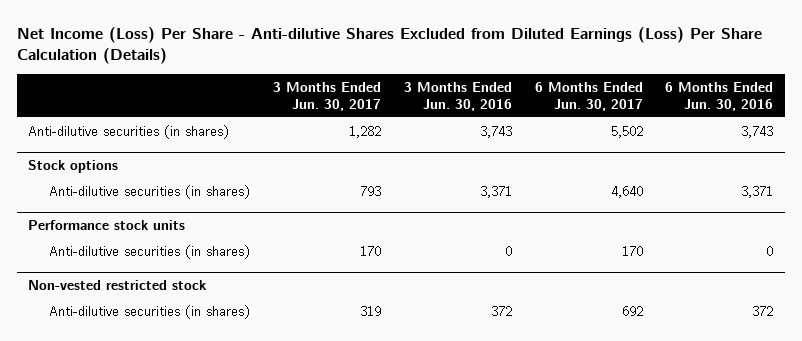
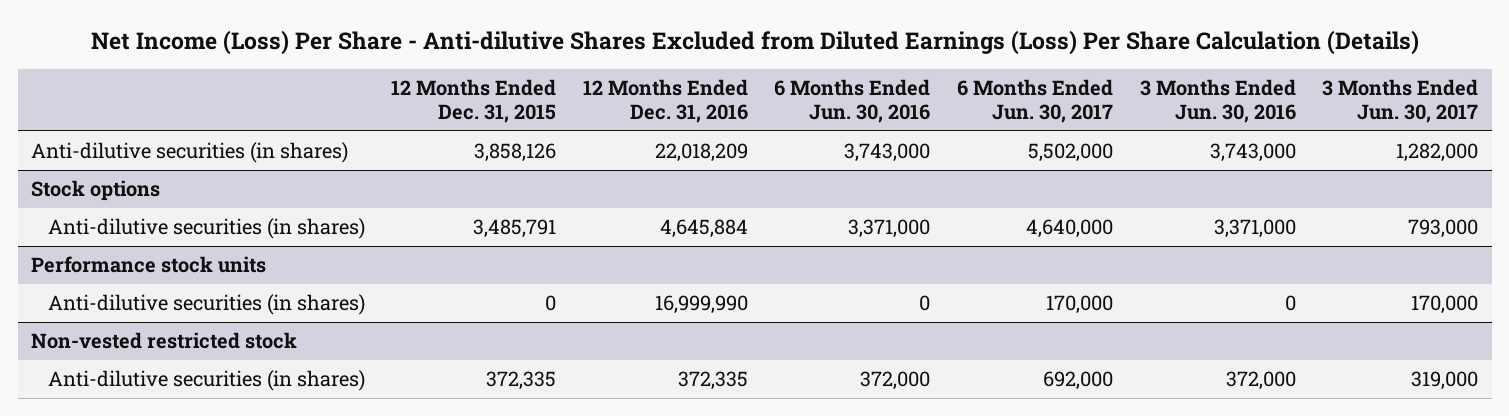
none -> [391,78,557,123] 12 Months Ended Dec. 31, 2015
none -> [582,78,748,123] 12 Months Ended Dec. 31, 2016
[349,125,382,138] 1,282 -> [1396,143,1479,163] 1,282,000
[479,125,512,138] 3,743 -> [1209,143,1296,163] 3,743,000
[610,125,643,138] 5,502 -> [1028,143,1114,163] 5,502,000
[741,125,774,138] 3,743 -> [844,143,931,163] 3,743,000
[360,185,382,196] 793 -> [1408,219,1479,239] 793,000
[479,185,512,198] 3,371 -> [1213,219,1296,239] 3,371,000
[610,185,643,198] 4,640 -> [1026,219,1114,239] 4,640,000
[741,185,774,198] 3,371 -> [848,219,931,239] 3,371,000
[360,245,382,256] 170 -> [1411,295,1479,315] 170,000
[621,245,643,256] 170 -> [1046,295,1114,315] 170,000
[360,305,382,316] 319 -> [1411,371,1479,391] 319,000
[490,305,512,316] 372 -> [1225,371,1296,391] 372,000
[621,305,643,316] 692 -> [1043,371,1114,391] 692,000
[752,305,774,316] 372 -> [860,371,931,391] 372,000

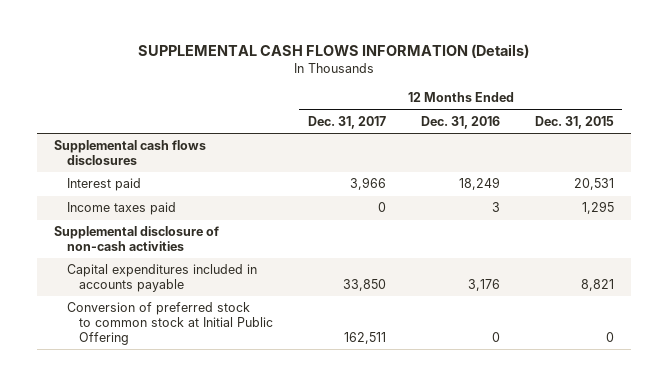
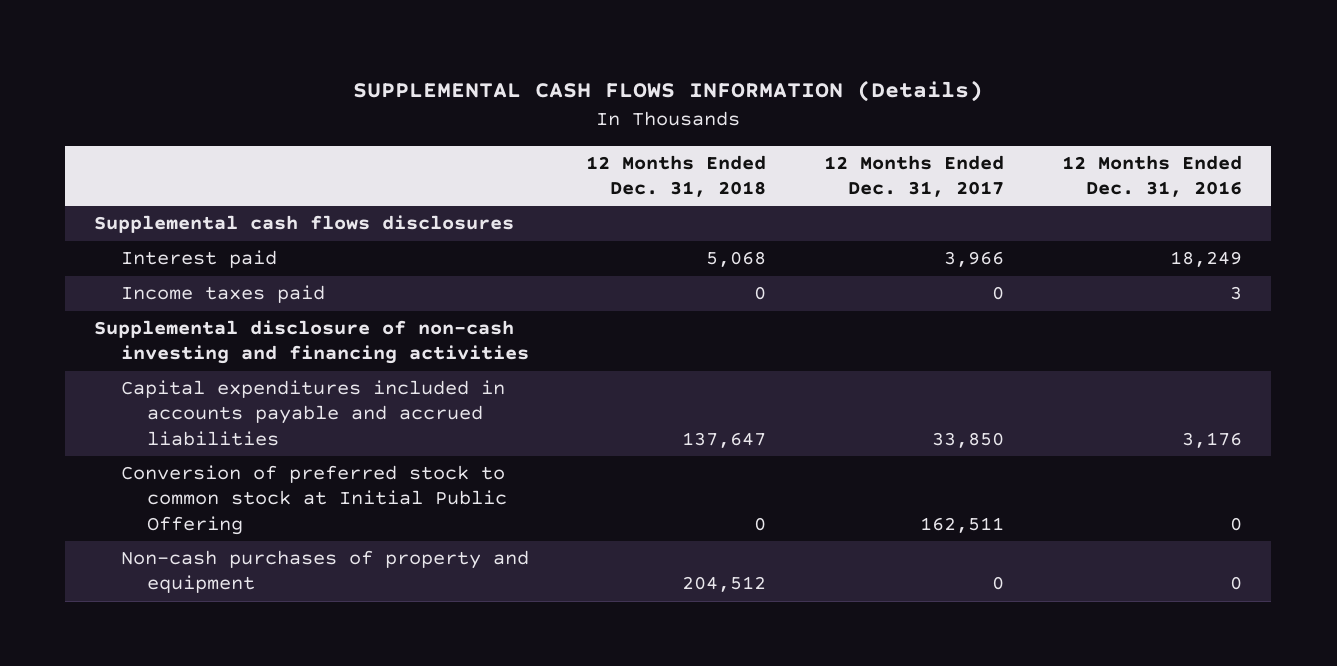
[534,115,614,129] Dec. 31, 2015 -> none
none -> [586,155,767,198] 12 Months Ended Dec. 31, 2018
[54,226,220,252] Supplemental disclosure of non-cash activities -> [94,320,529,365] Supplemental disclosure of non-cash investing and financing activities
[66,264,257,293] Capital expenditures included in accounts payable -> [120,380,505,446] Capital expenditures included in accounts payable and accrued liabilities
none -> [120,550,529,594] Non-cash purchases of property and equipment

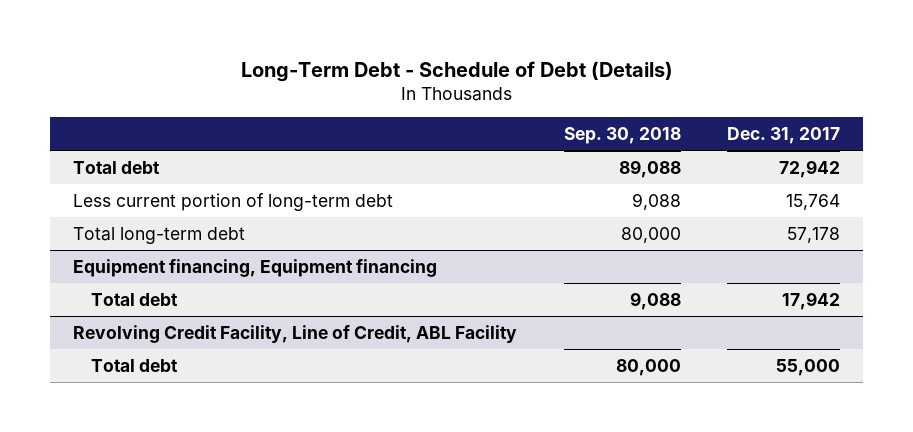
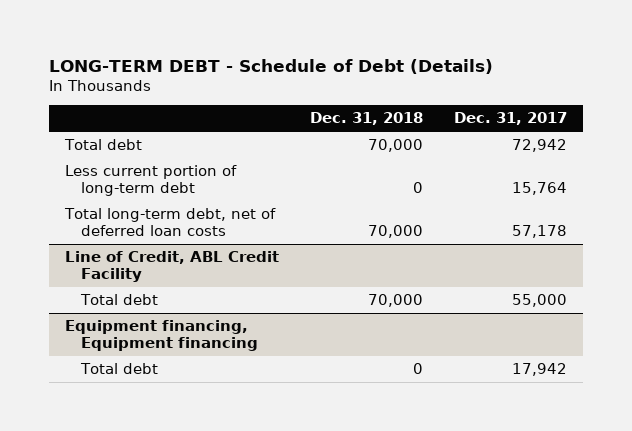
[240,60,673,82] Long-Term Debt - Schedule of Debt (Details) -> [49,58,494,74] LONG-TERM DEBT - Schedule of Debt (Details)
[563,127,681,145] Sep. 30, 2018 -> none
none -> [310,112,424,126] Dec. 31, 2018
[73,226,246,244] Total long-term debt -> [63,208,276,237] Total long-term debt, net of deferred loan costs
none -> [64,251,279,283] Line of Credit, ABL Credit Facility
none -> [80,294,159,306] Total debt
[73,324,518,343] Revolving Credit Facility, Line of Credit, ABL Facility -> none
[91,358,179,372] Total debt -> none

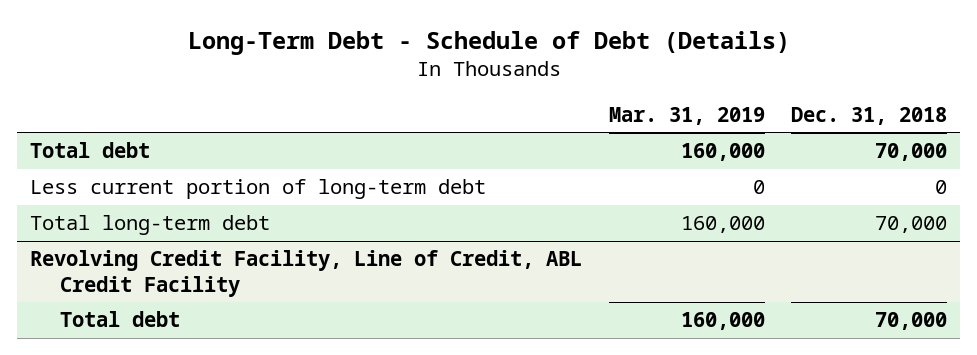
[49,58,494,74] LONG-TERM DEBT - Schedule of Debt (Details) -> [187,30,790,55] Long-Term Debt - Schedule of Debt (Details)
[454,112,568,126] Dec. 31, 2017 -> none
none -> [608,106,765,125] Mar. 31, 2019
[63,208,276,237] Total long-term debt, net of deferred loan costs -> [30,215,271,236] Total long-term debt
[64,251,279,283] Line of Credit, ABL Credit Facility -> [30,250,583,297] Revolving Credit Facility, Line of Credit, ABL Credit Facility
[64,320,259,352] Equipment financing, Equipment financing -> none
[80,363,159,375] Total debt -> none

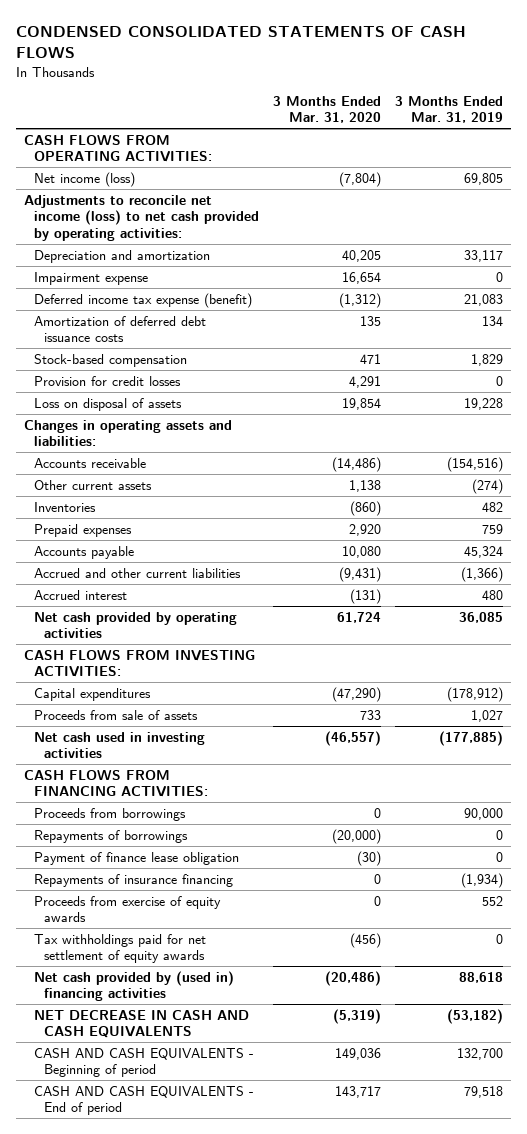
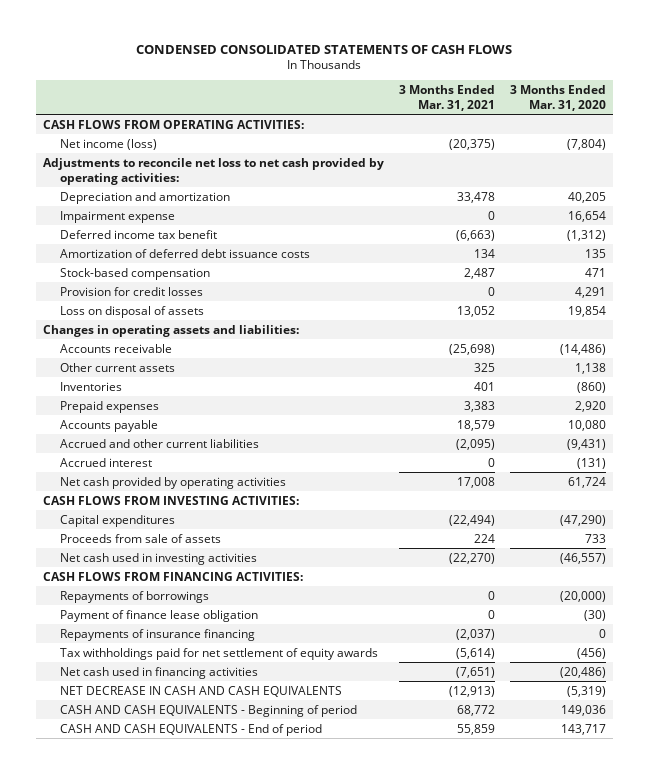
[395,95,504,124] 3 Months Ended Mar. 31, 2019 -> none
none -> [398,85,495,111] 3 Months Ended Mar. 31, 2021
[23,194,259,241] Adjustments to reconcile net income (loss) to net cash provided by operating activities: -> [43,157,385,185] Adjustments to reconcile net loss to net cash provided by operating activities:
[33,292,252,308] Deferred income tax expense (benefit) -> [59,229,217,239] Deferred income tax benefit
[33,807,186,821] Proceeds from borrowings -> none
[33,895,221,923] Proceeds from exercise of equity awards -> none
[33,970,234,1002] Net cash provided by (used in) financing activities -> [59,666,258,679] Net cash used in financing activities

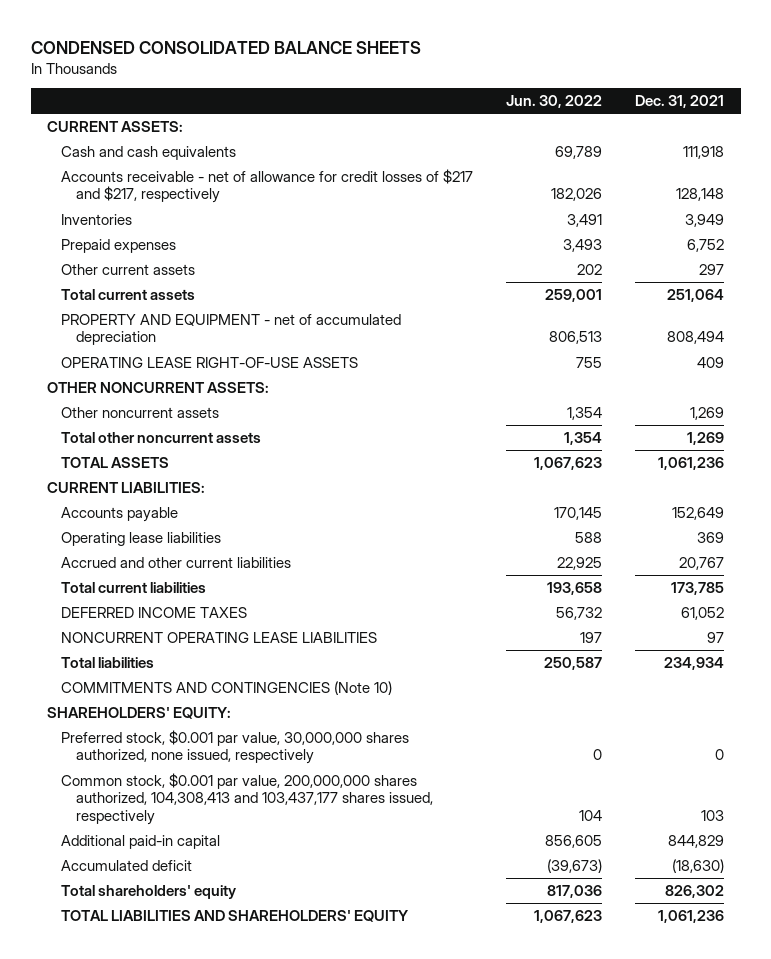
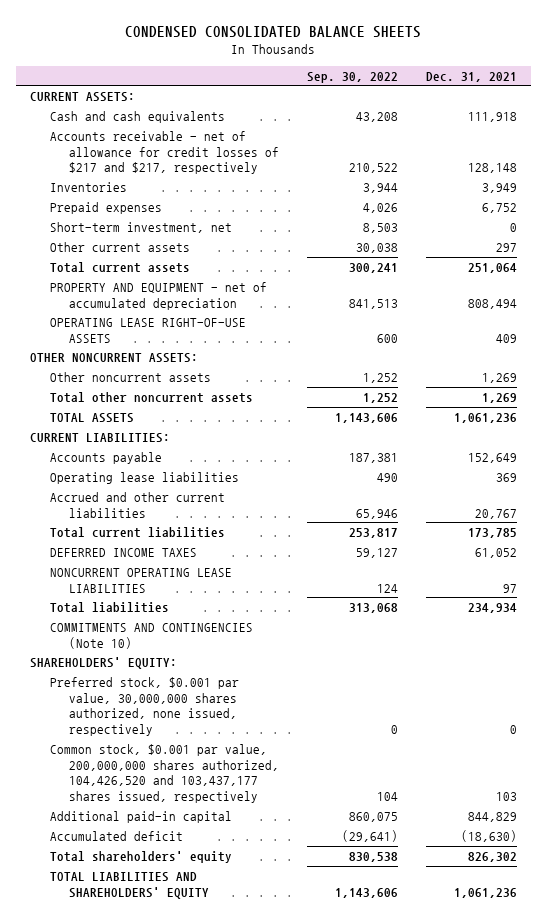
[506,95,603,109] Jun. 30, 2022 -> none
none -> [307,71,399,83] Sep. 30, 2022
none -> [49,221,232,233] Short-term investment, net
[61,772,433,826] Common stock, $0.001 par value, 200,000,000 shares authorized, 104,308,413 and 103,437,177 shares issued, respectively -> [49,743,280,804] Common stock, $0.001 par value, 200,000,000 shares authorized, 104,426,520 and 103,437,177 shares issued, respectively

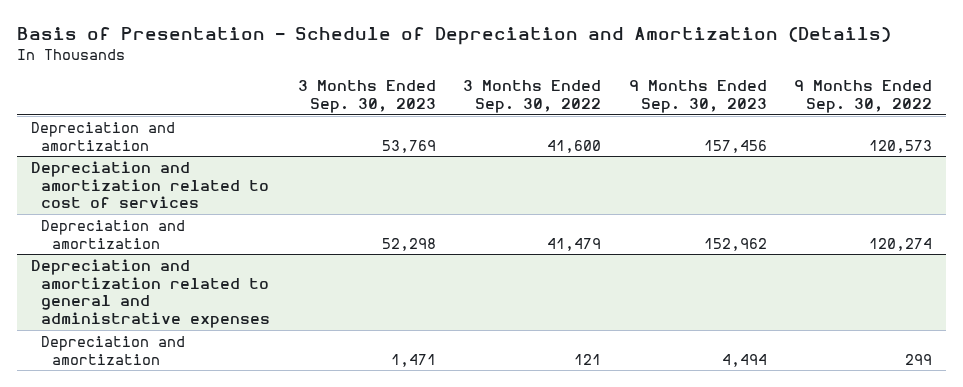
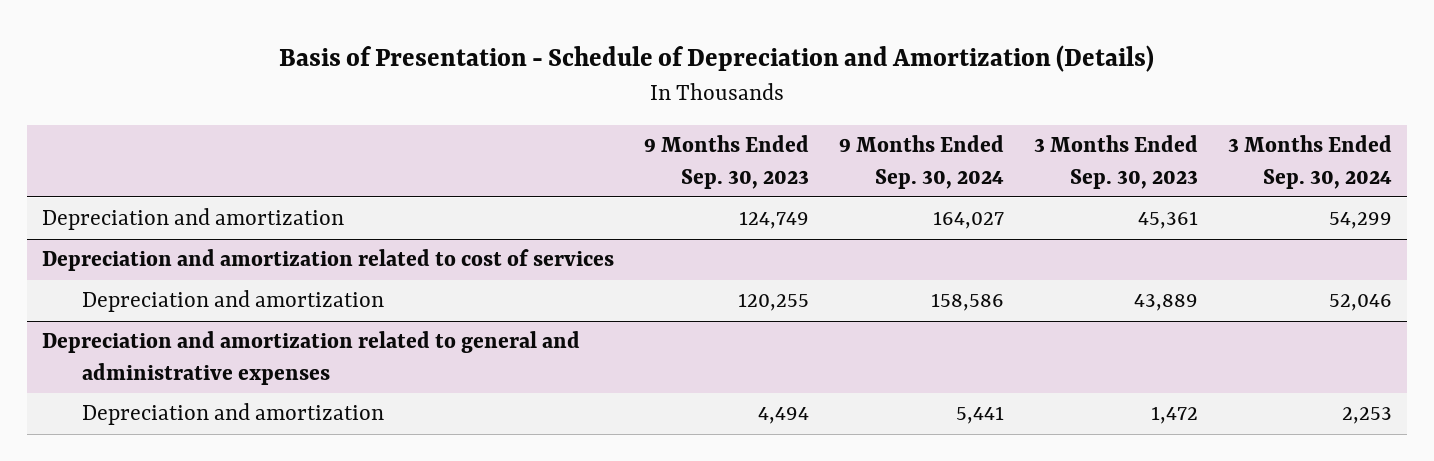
[463,80,602,114] 3 Months Ended Sep. 30, 2022 -> none
[794,80,933,114] 9 Months Ended Sep. 30, 2022 -> none
none -> [839,135,1005,189] 9 Months Ended Sep. 30, 2024
none -> [1228,135,1393,189] 3 Months Ended Sep. 30, 2024
[381,139,436,153] 53,769 -> [1138,211,1199,230] 45,361
[703,139,767,153] 157,456 -> [739,211,810,230] 124,749
[381,237,436,251] 52,298 -> [1134,294,1199,312] 43,889
[703,237,767,251] 152,962 -> [738,293,810,312] 120,255
[390,353,436,367] 1,471 -> [1151,406,1199,425] 1,472

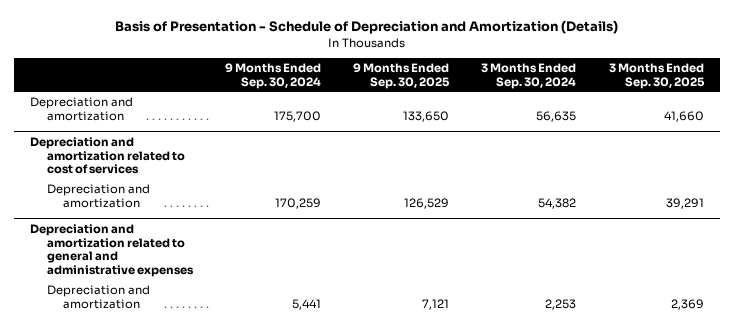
[644,135,810,189] 9 Months Ended Sep. 30, 2023 -> none
[1034,135,1199,189] 3 Months Ended Sep. 30, 2023 -> none
none -> [353,62,451,89] 9 Months Ended Sep. 30, 2025
none -> [608,62,705,89] 3 Months Ended Sep. 30, 2025
[933,211,1005,230] 164,027 -> [273,110,321,122] 175,700
[1329,212,1393,230] 54,299 -> [536,110,577,122] 56,635
[931,293,1005,312] 158,586 -> [274,197,321,209] 170,259
[1329,294,1393,312] 52,046 -> [538,197,577,209] 54,382

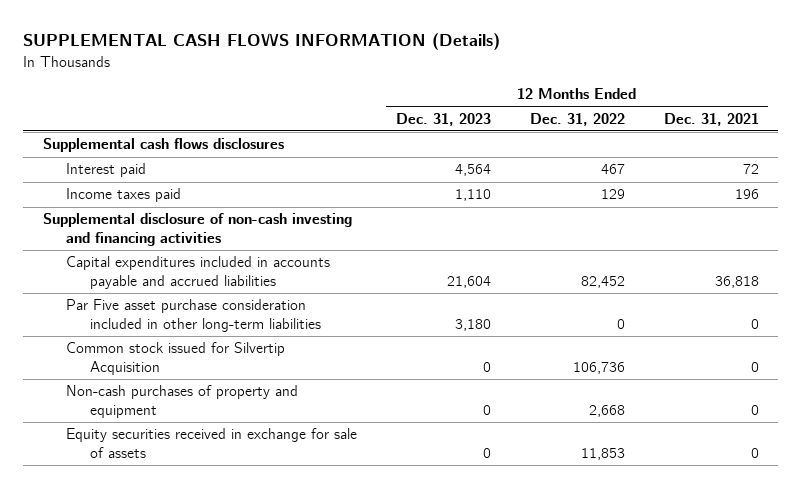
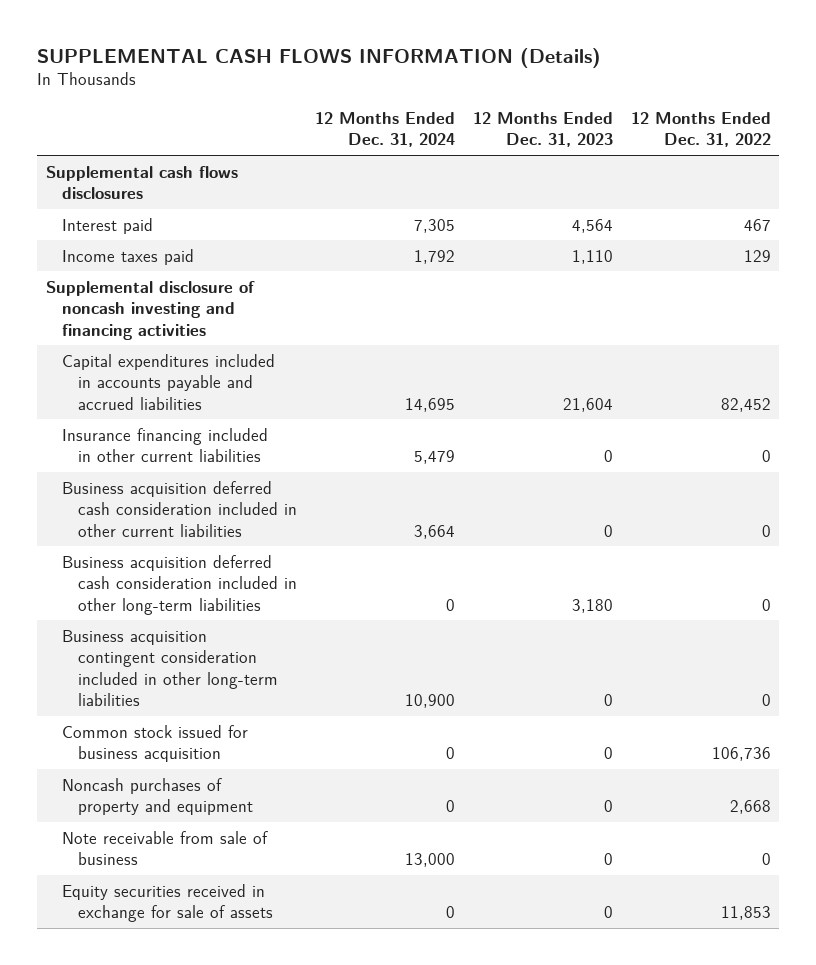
[663,112,759,126] Dec. 31, 2021 -> none
none -> [314,111,455,148] 12 Months Ended Dec. 31, 2024
[42,213,352,247] Supplemental disclosure of non-cash investing and financing activities -> [45,280,255,340] Supplemental disclosure of noncash investing and financing activities
none -> [61,427,268,463] Insurance financing included in other current liabilities
none -> [61,480,297,537] Business acquisition deferred cash consideration included in other current liabilities
[66,299,321,333] Par Five asset purchase consideration included in other long-term liabilities -> [61,554,297,615] Business acquisition deferred cash consideration included in other long-term liabilities
none -> [61,629,278,707] Business acquisition contingent consideration included in other long-term liabilities
[66,342,286,376] Common stock issued for Silvertip Acquisition -> [61,724,248,763] Common stock issued for business acquisition
[66,385,299,419] Non-cash purchases of property and equipment -> [61,777,253,816] Noncash purchases of property and equipment
none -> [61,830,268,866] Note receivable from sale of business

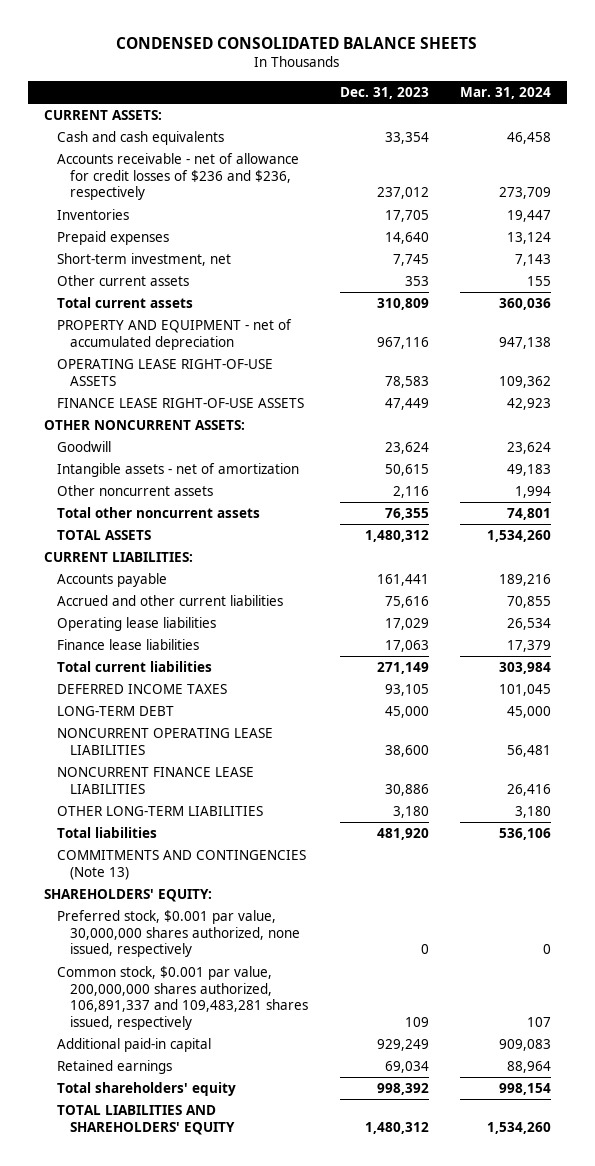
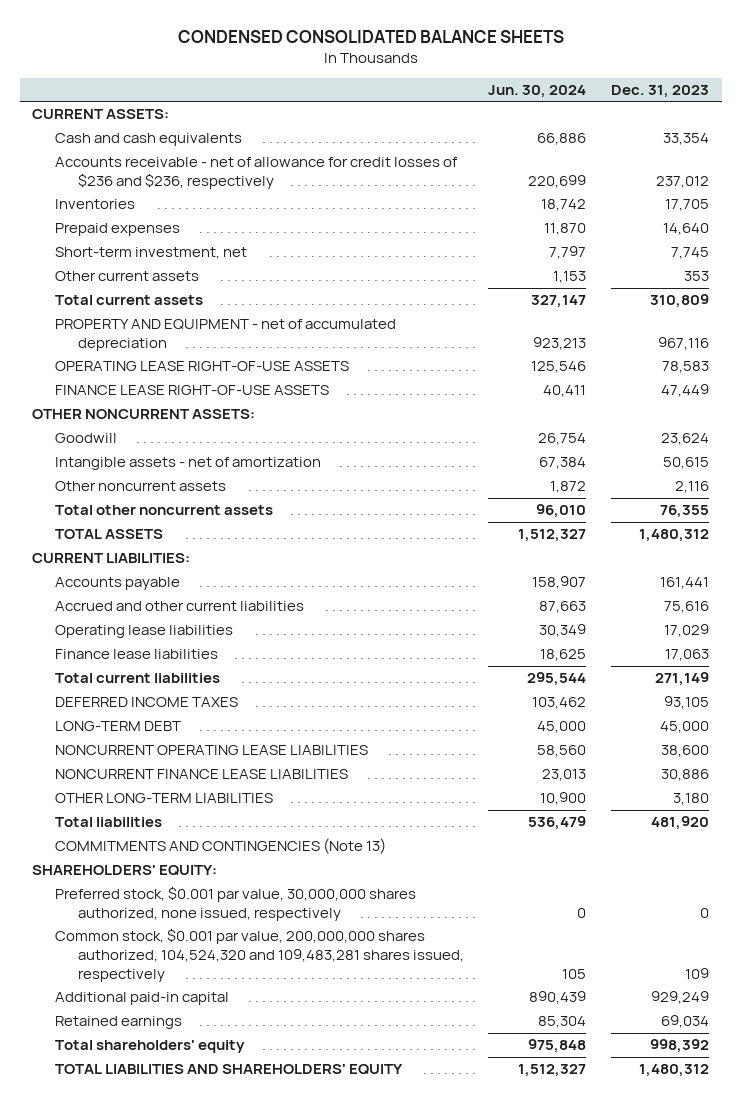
[459,86,551,99] Mar. 31, 2024 -> none
none -> [488,84,587,98] Jun. 30, 2024
[56,966,309,1030] Common stock, $0.001 par value, 200,000,000 shares authorized, 106,891,337 and 109,483,281 shares issued, respectively -> [54,928,464,982] Common stock, $0.001 par value, 200,000,000 shares authorized, 104,524,320 and 109,483,281 shares issued, respectively

